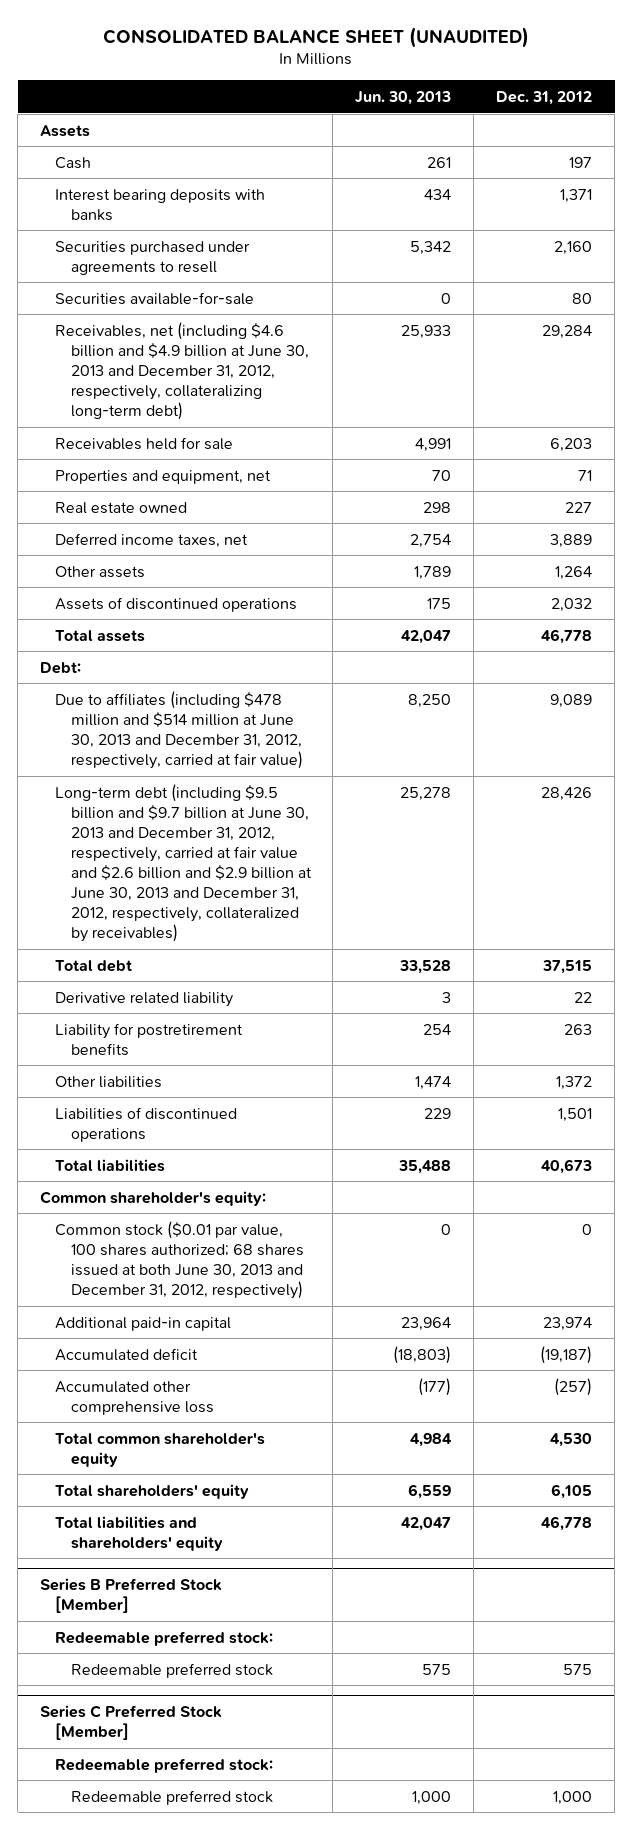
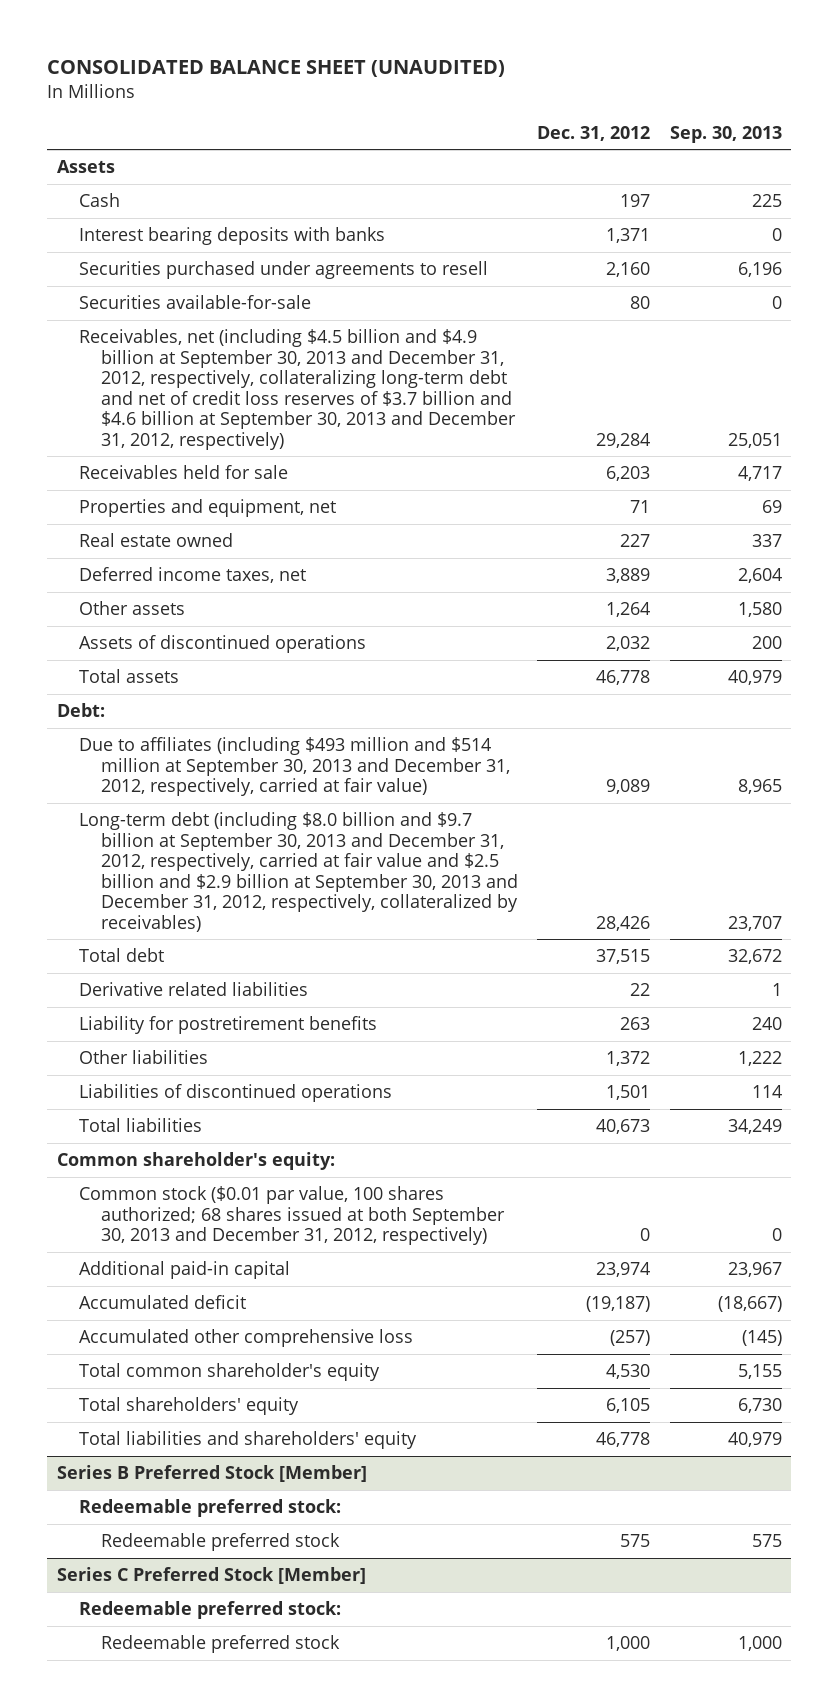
[355,90,452,105] Jun. 30, 2013 -> none
none -> [669,125,782,143] Sep. 30, 2013
[55,321,309,421] Receivables, net (including $4.6 billion and $4.9 billion at June 30, 2013 and December 31, 2012, respectively, collateralizing long-term debt) -> [78,329,516,450] Receivables, net (including $4.5 billion and $4.9 billion at September 30, 2013 and December 31, 2012, respectively, collateralizing long-term debt and net of credit loss reserves of $3.7 billion and $4.6 billion at September 30, 2013 and December 31, 2012, respectively)
[55,690,303,769] Due to affiliates (including $478 million and $514 million at June 30, 2013 and December 31, 2012, respectively, carried at fair value) -> [78,737,510,797] Due to affiliates (including $493 million and $514 million at September 30, 2013 and December 31, 2012, respectively, carried at fair value)
[55,783,312,943] Long-term debt (including $9.5 billion and $9.7 billion at June 30, 2013 and December 31, 2012, respectively, carried at fair value and $2.6 billion and $2.9 billion at June 30, 2013 and December 31, 2012, respectively, collateralized by receivables) -> [78,812,518,932] Long-term debt (including $8.0 billion and $9.7 billion at September 30, 2013 and December 31, 2012, respectively, carried at fair value and $2.5 billion and $2.9 billion at September 30, 2013 and December 31, 2012, respectively, collateralized by receivables)
[55,991,234,1007] Derivative related liability -> [78,982,308,997] Derivative related liabilities
[55,1220,304,1299] Common stock ($0.01 par value, 100 shares authorized; 68 shares issued at both June 30, 2013 and December 31, 2012, respectively) -> [78,1186,505,1246] Common stock ($0.01 par value, 100 shares authorized; 68 shares issued at both September 30, 2013 and December 31, 2012, respectively)

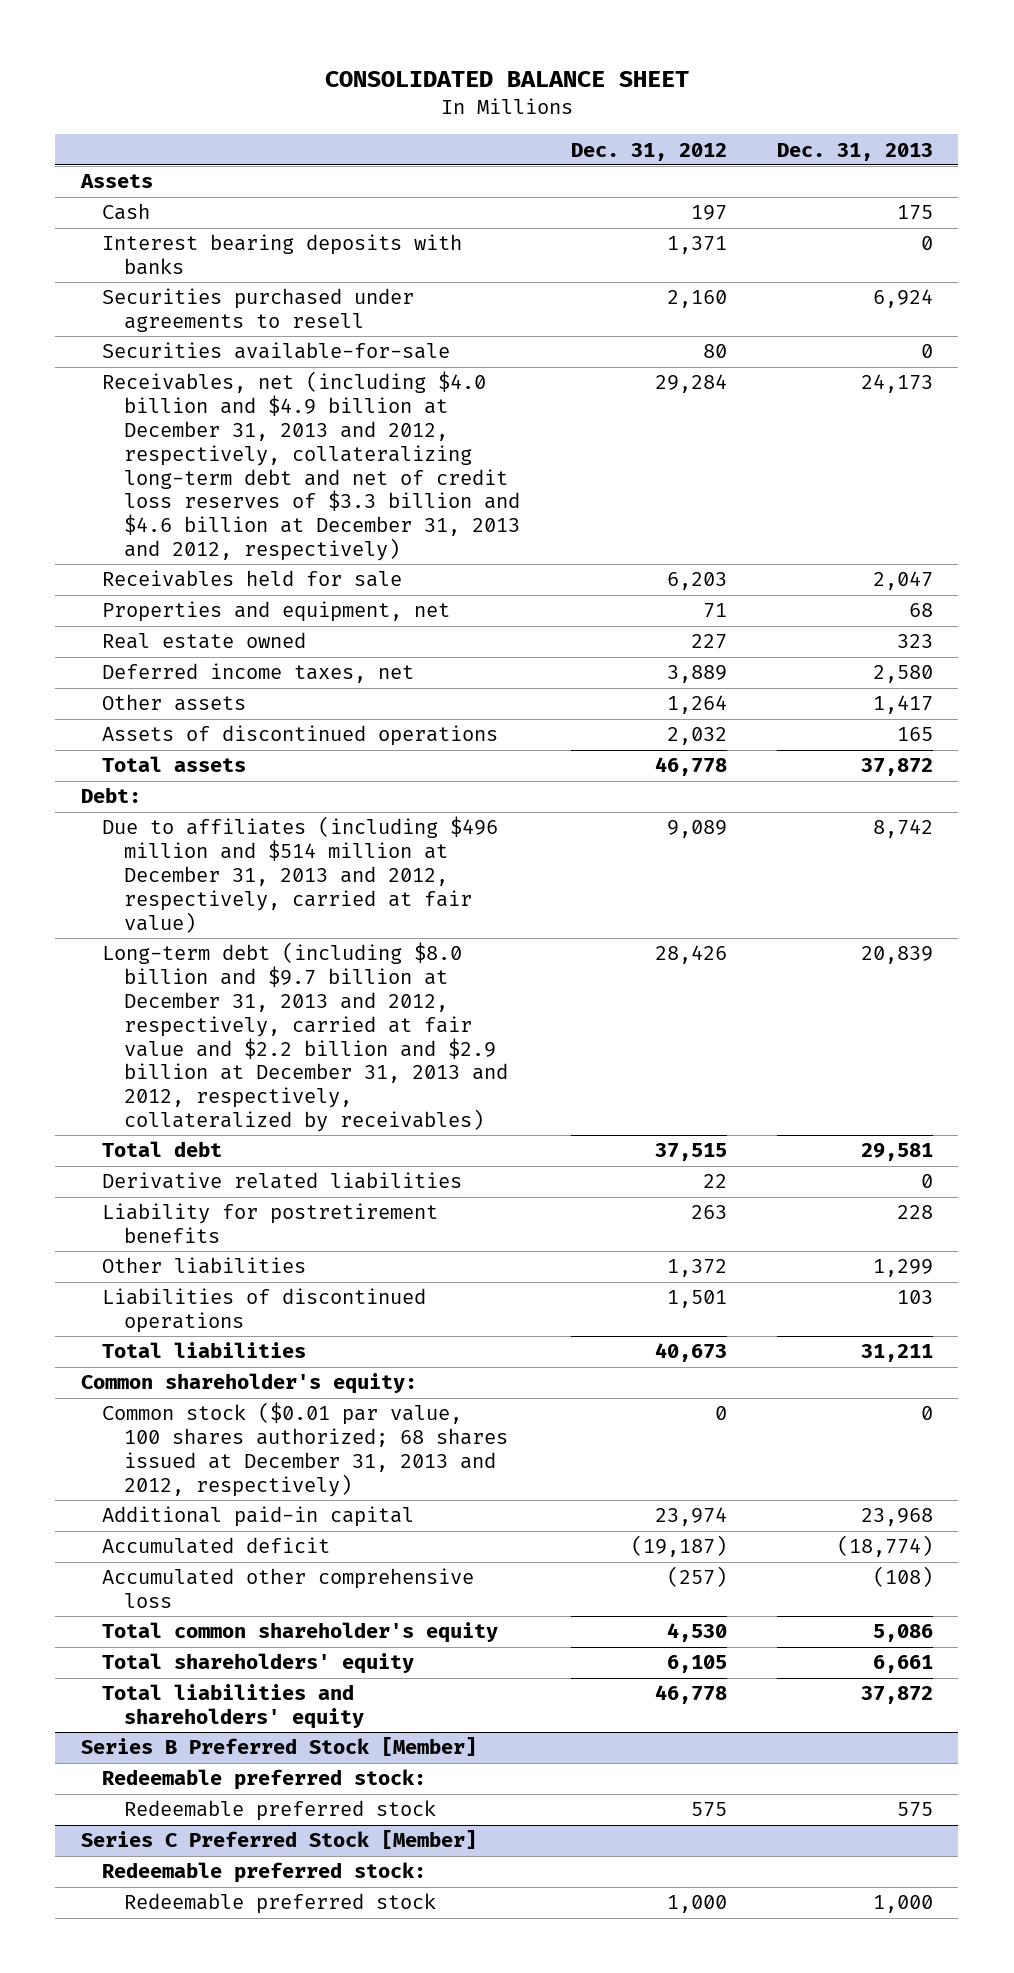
[46,60,505,78] CONSOLIDATED BALANCE SHEET (UNAUDITED) -> [324,70,689,87] CONSOLIDATED BALANCE SHEET
[669,125,782,143] Sep. 30, 2013 -> none
none -> [777,142,934,161] Dec. 31, 2013
[78,329,516,450] Receivables, net (including $4.5 billion and $4.9 billion at September 30, 2013 and December 31, 2012, respectively, collateralizing long-term debt and net of credit loss reserves of $3.7 billion and $4.6 billion at September 30, 2013 and December 31, 2012, respectively) -> [102,371,520,562] Receivables, net (including $4.0 billion and $4.9 billion at December 31, 2013 and 2012, respectively, collateralizing long-term debt and net of credit loss reserves of $3.3 billion and $4.6 billion at December 31, 2013 and 2012, respectively)
[78,737,510,797] Due to affiliates (including $493 million and $514 million at September 30, 2013 and December 31, 2012, respectively, carried at fair value) -> [102,816,499,933] Due to affiliates (including $496 million and $514 million at December 31, 2013 and 2012, respectively, carried at fair value)
[78,812,518,932] Long-term debt (including $8.0 billion and $9.7 billion at September 30, 2013 and December 31, 2012, respectively, carried at fair value and $2.5 billion and $2.9 billion at September 30, 2013 and December 31, 2012, respectively, collateralized by receivables) -> [102,942,508,1133] Long-term debt (including $8.0 billion and $9.7 billion at December 31, 2013 and 2012, respectively, carried at fair value and $2.2 billion and $2.9 billion at December 31, 2013 and 2012, respectively, collateralized by receivables)
[78,1186,505,1246] Common stock ($0.01 par value, 100 shares authorized; 68 shares issued at both September 30, 2013 and December 31, 2012, respectively) -> [102,1402,508,1497] Common stock ($0.01 par value, 100 shares authorized; 68 shares issued at December 31, 2013 and 2012, respectively)

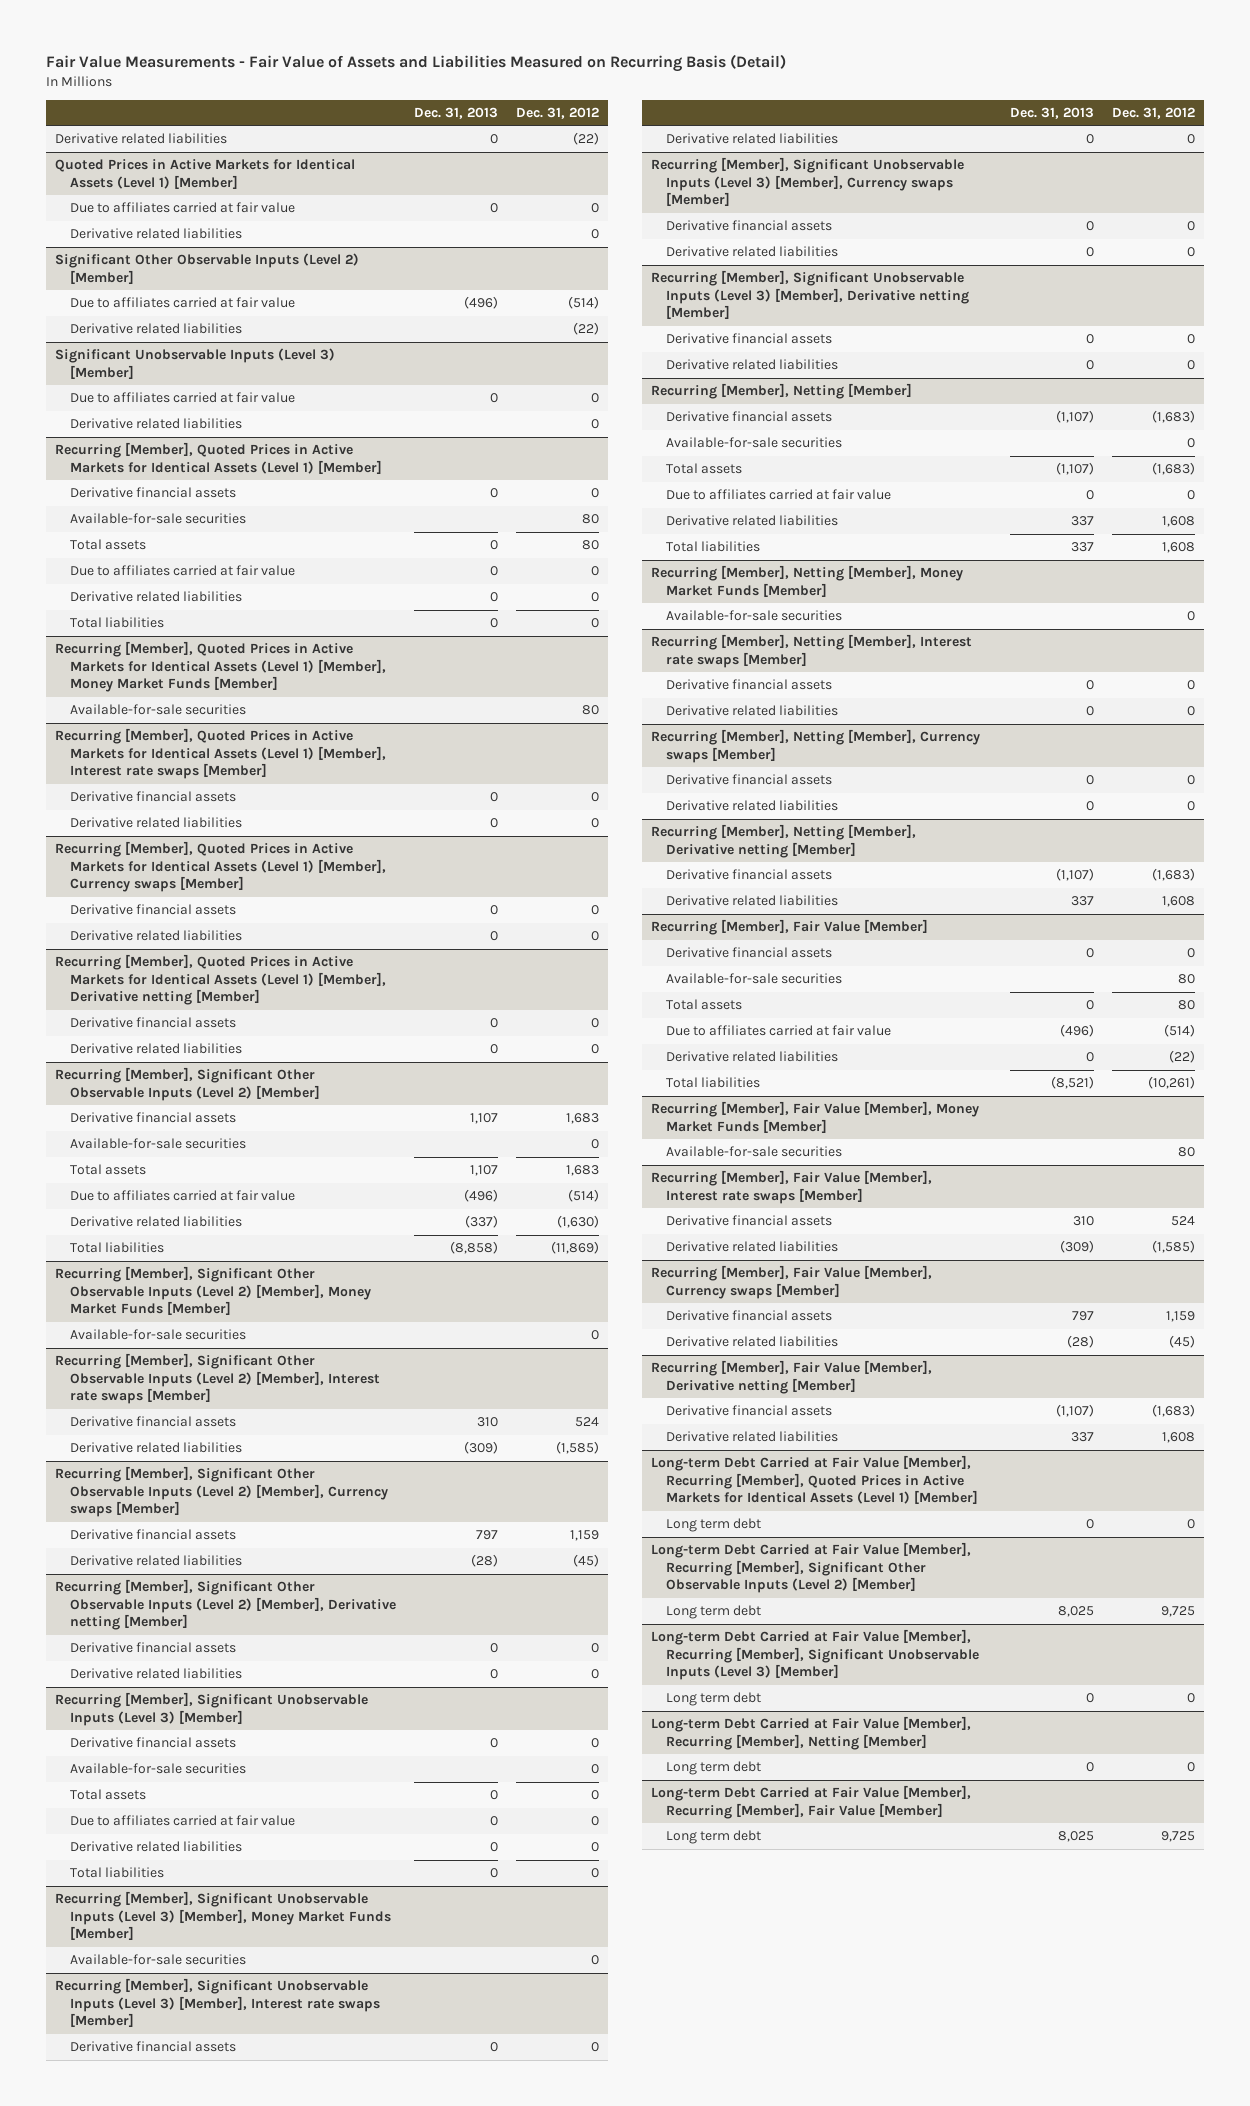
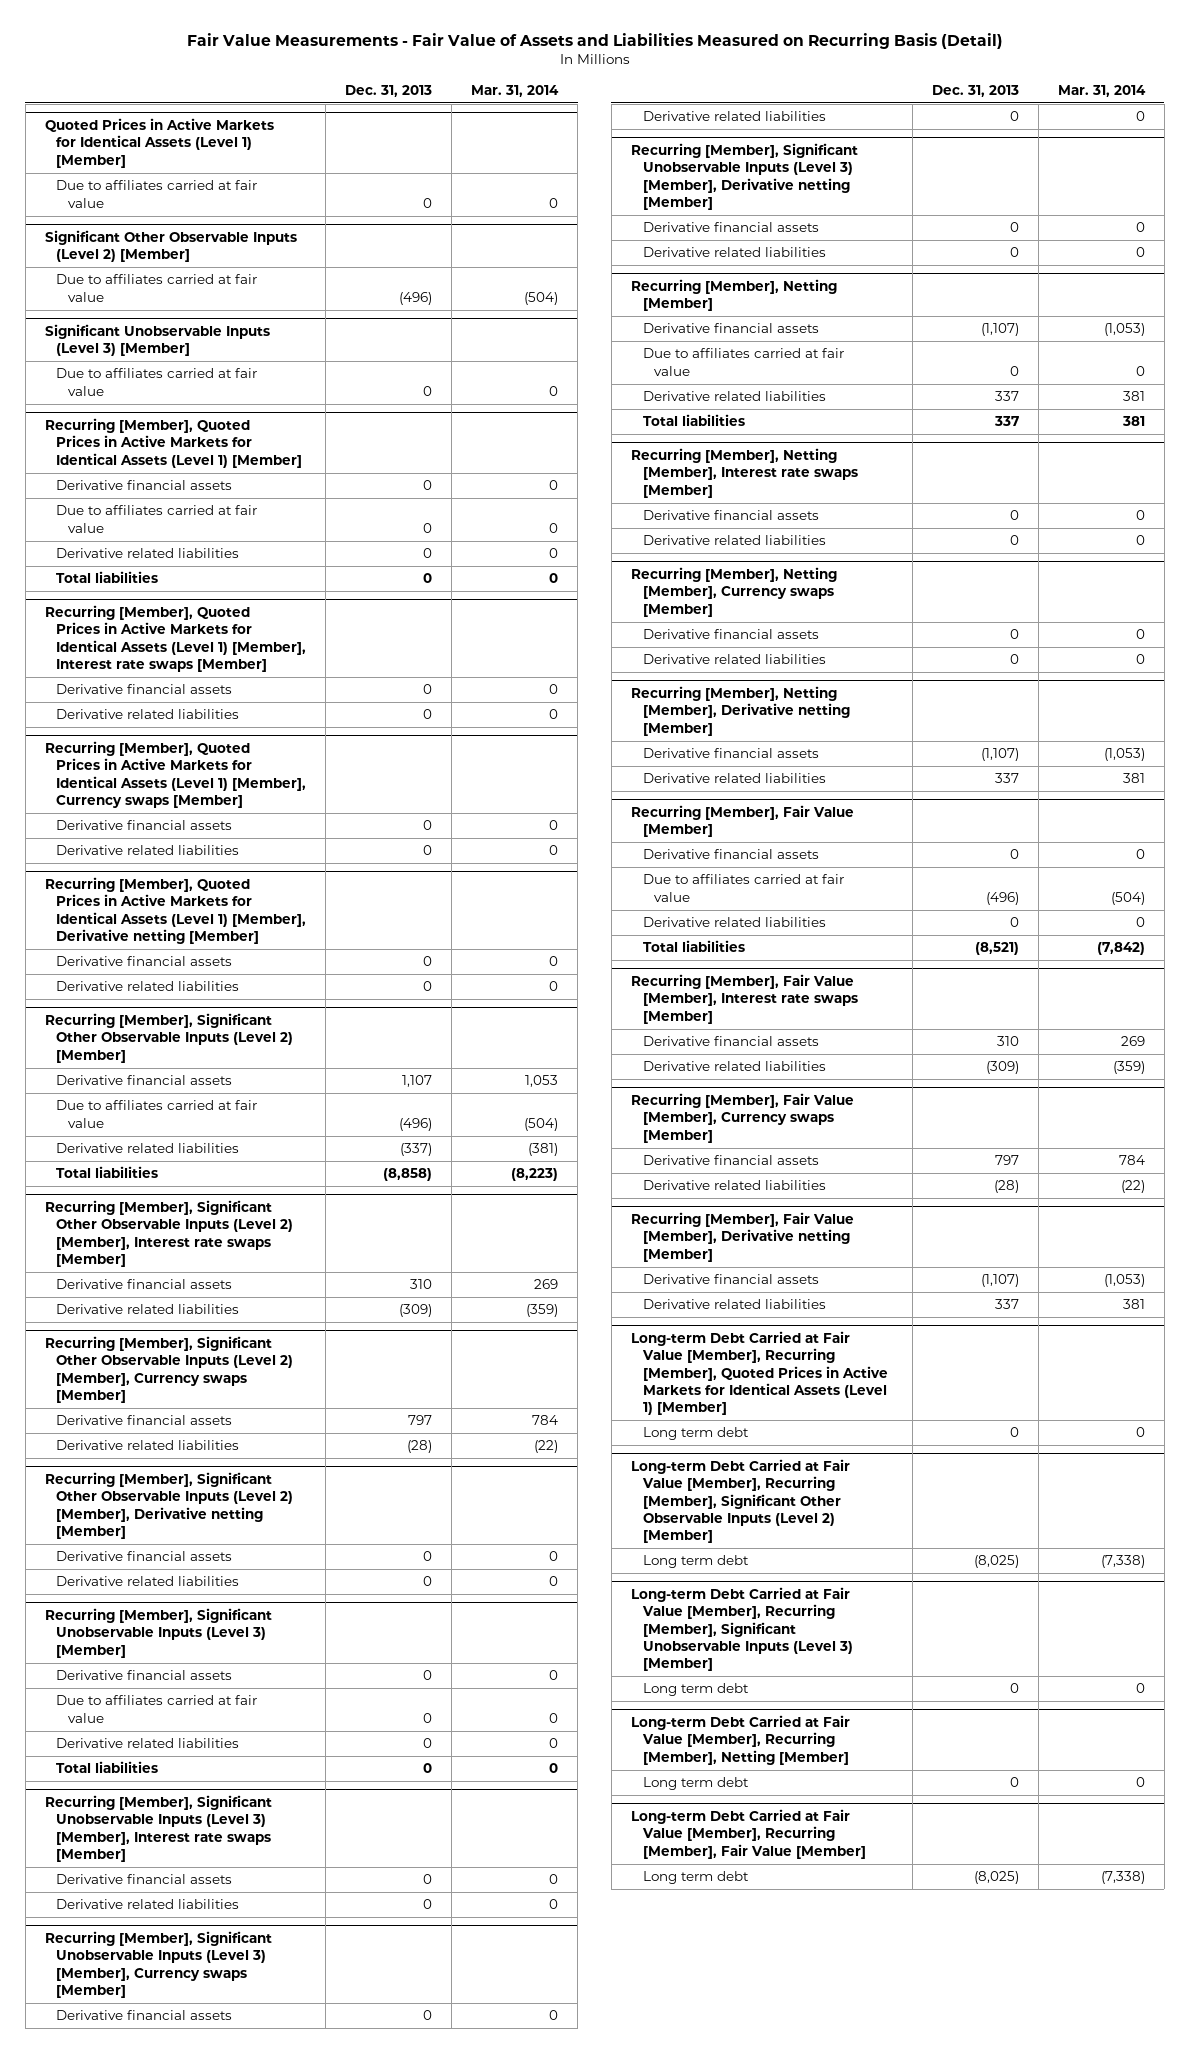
[515,106,599,119] Dec. 31, 2012 -> none
none -> [471,84,560,97] Mar. 31, 2014
[54,133,227,145] Derivative related liabilities -> none
[69,228,242,240] Derivative related liabilities -> none
[69,323,242,335] Derivative related liabilities -> none
[69,418,242,430] Derivative related liabilities -> none
[69,513,246,525] Available-for-sale securities -> none
[69,539,146,551] Total assets -> none
[54,641,386,693] Recurring [Member], Quoted Prices in Active Markets for Identical Assets (Level 1) [Member], Money Market Funds [Member] -> none
[69,704,246,716] Available-for-sale securities -> none
[69,1138,246,1150] Available-for-sale securities -> none
[69,1164,146,1176] Total assets -> none
[54,1266,371,1316] Recurring [Member], Significant Other Observable Inputs (Level 2) [Member], Money Market Funds [Member] -> none
[69,1329,246,1341] Available-for-sale securities -> none
[69,1763,246,1775] Available-for-sale securities -> none
[69,1789,146,1801] Total assets -> none
[54,1891,391,1941] Recurring [Member], Significant Unobservable Inputs (Level 3) [Member], Money Market Funds [Member] -> none
[69,1954,246,1966] Available-for-sale securities -> none
[666,437,843,449] Available-for-sale securities -> none
[666,463,743,475] Total assets -> none
[651,565,964,597] Recurring [Member], Netting [Member], Money Market Funds [Member] -> none
[666,610,843,622] Available-for-sale securities -> none
[666,973,843,985] Available-for-sale securities -> none
[666,999,743,1011] Total assets -> none
[651,1101,980,1133] Recurring [Member], Fair Value [Member], Money Market Funds [Member] -> none
[666,1146,843,1158] Available-for-sale securities -> none
[1058,1606,1095,1618] 8,025 -> [973,1555,1019,1569] (8,025)
[1058,1831,1095,1843] 8,025 -> [973,1871,1019,1885] (8,025)

